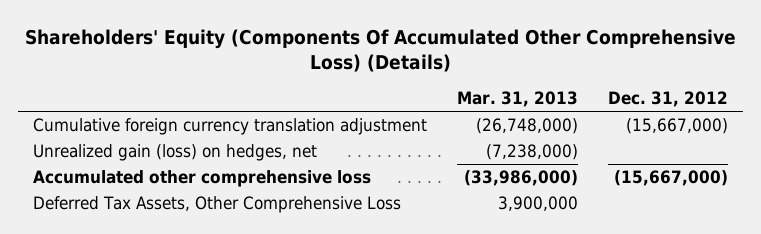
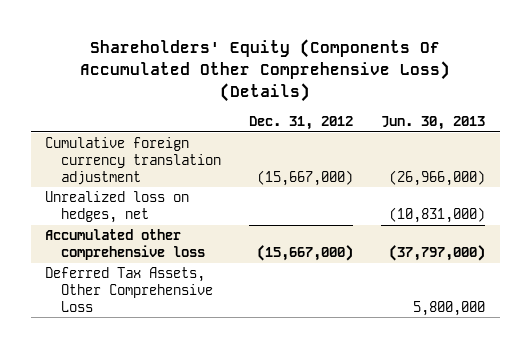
[457,91,579,108] Mar. 31, 2013 -> none
none -> [381,116,486,131] Jun. 30, 2013
[33,143,318,161] Unrealized gain (loss) on hedges, net -> [44,191,189,224] Unrealized loss on hedges, net

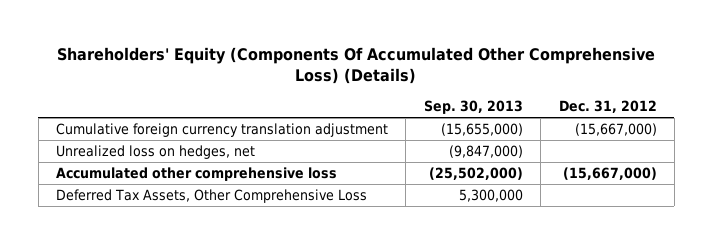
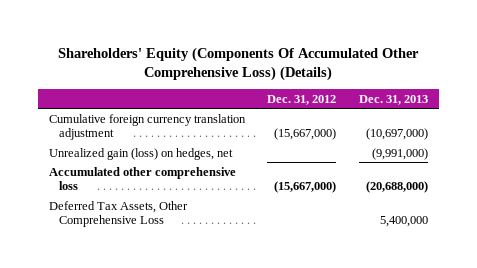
[423,100,523,115] Sep. 30, 2013 -> none
none -> [358,94,428,105] Dec. 31, 2013
[55,145,255,160] Unrealized loss on hedges, net -> [49,147,234,160] Unrealized gain (loss) on hedges, net

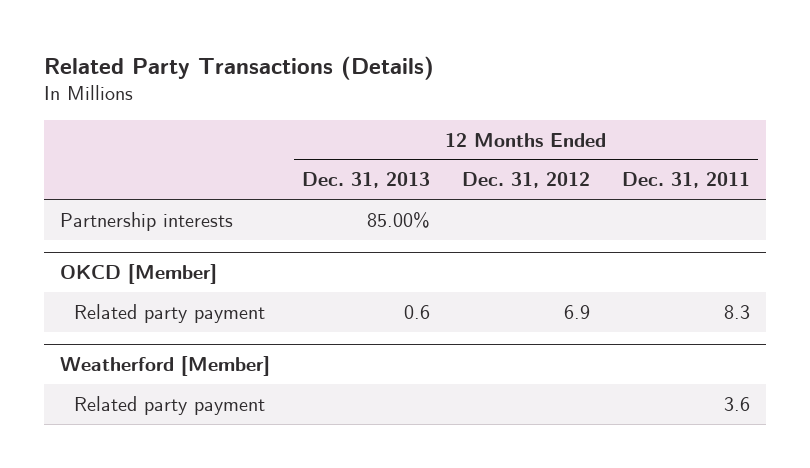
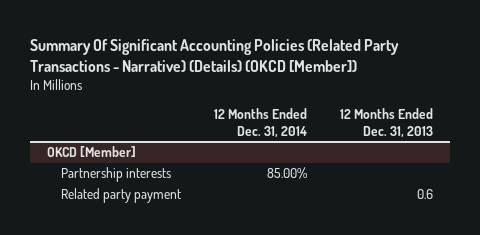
[43,56,434,81] Related Party Transactions (Details) -> [30,39,400,73] Summary Of Significant Accounting Policies (Related Party Transactions - Narrative) (Details) (OKCD [Member])
[461,172,590,189] Dec. 31, 2012 -> none
[622,172,751,189] Dec. 31, 2011 -> none
none -> [214,108,308,138] 12 Months Ended Dec. 31, 2014
[59,211,233,231] Partnership interests -> none
none -> [61,167,172,183] Partnership interests
[59,356,270,377] Weatherford [Member] -> none
[74,395,266,415] Related party payment -> none

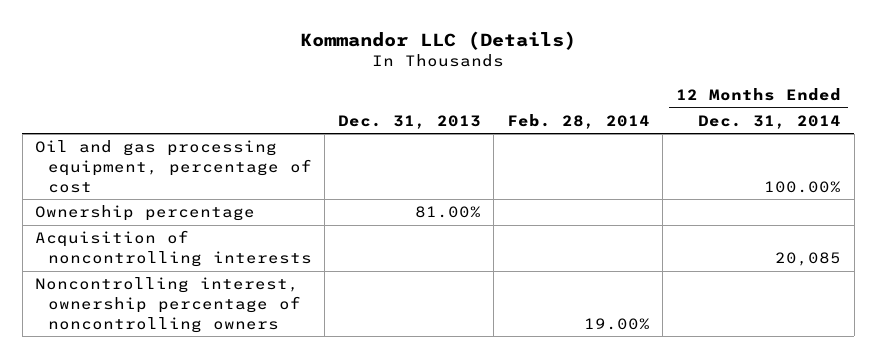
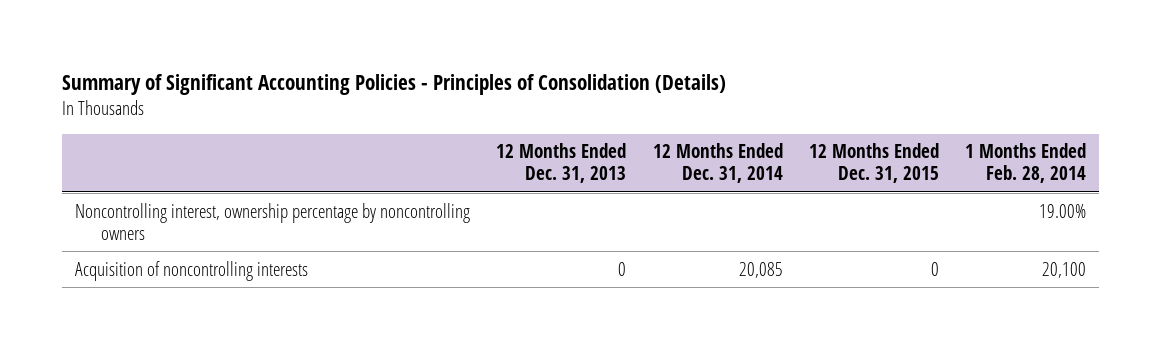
[300,30,577,50] Kommandor LLC (Details) -> [61,74,726,96] Summary of Significant Accounting Policies - Principles of Consolidation (Details)
[337,114,481,129] Dec. 31, 2013 -> none
[506,113,650,129] Feb. 28, 2014 -> none
none -> [496,143,627,184] 12 Months Ended Dec. 31, 2013
none -> [808,143,939,184] 12 Months Ended Dec. 31, 2015
none -> [965,143,1087,184] 1 Months Ended Feb. 28, 2014
[35,140,312,193] Oil and gas processing equipment, percentage of cost -> none
[35,205,256,222] Ownership percentage -> none
none -> [75,202,471,240] Noncontrolling interest, ownership percentage by noncontrolling owners
[35,277,301,333] Noncontrolling interest, ownership percentage of noncontrolling owners -> none

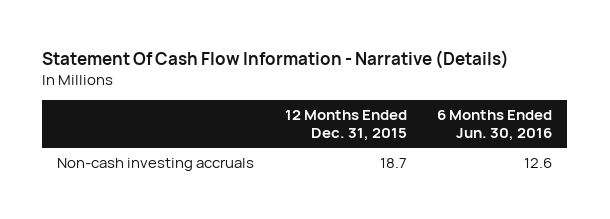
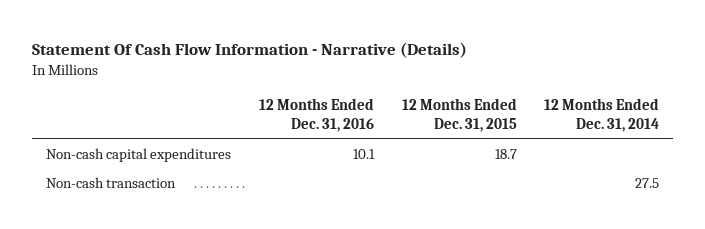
[437,110,553,141] 6 Months Ended Jun. 30, 2016 -> none
none -> [258,97,374,132] 12 Months Ended Dec. 31, 2016
none -> [544,97,660,132] 12 Months Ended Dec. 31, 2014
[57,158,255,172] Non-cash investing accruals -> [45,147,231,162] Non-cash capital expenditures
none -> [45,176,176,188] Non-cash transaction

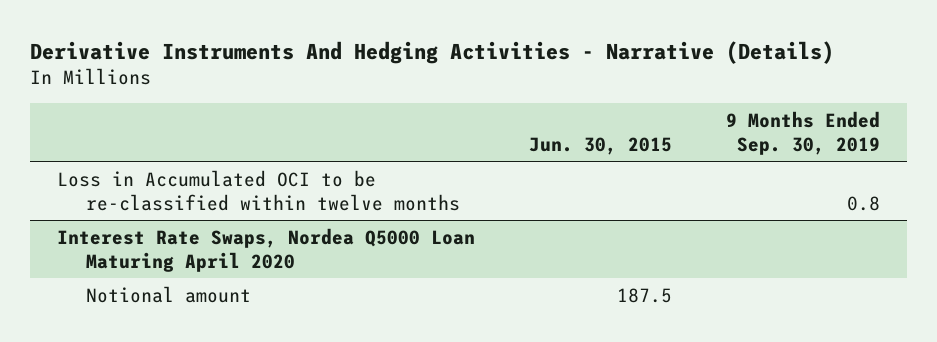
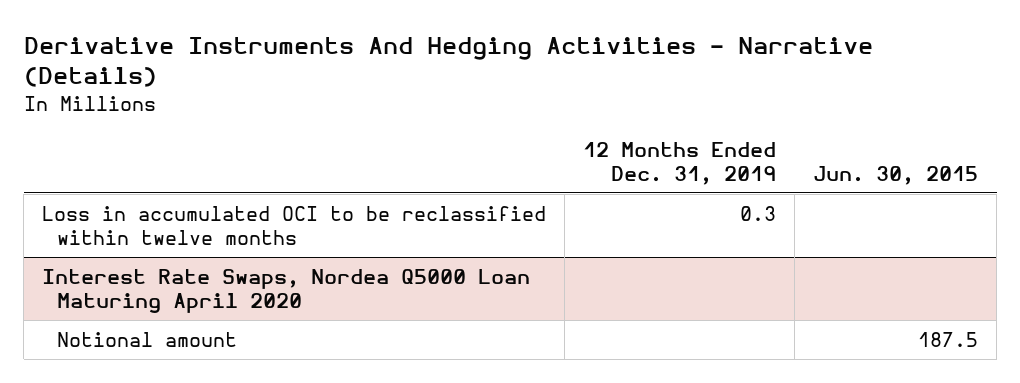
[726,110,881,155] 9 Months Ended Sep. 30, 2019 -> none
none -> [583,141,777,185] 12 Months Ended Dec. 31, 2019
[56,169,461,211] Loss in Accumulated OCI to be re-classified within twelve months -> [42,205,547,245] Loss in accumulated OCI to be reclassified within twelve months

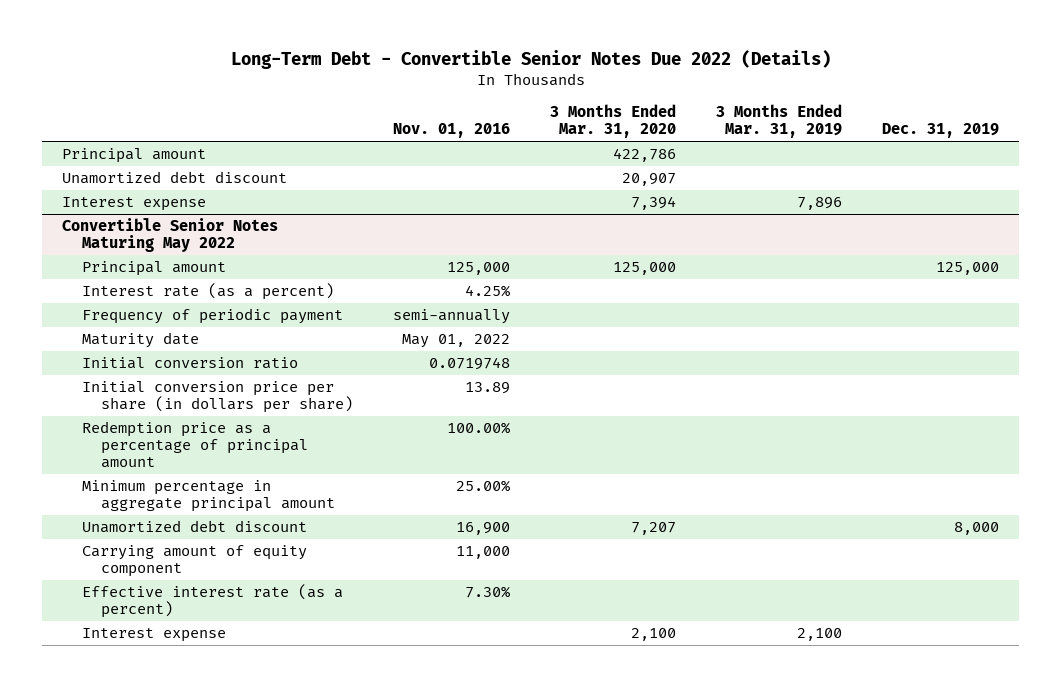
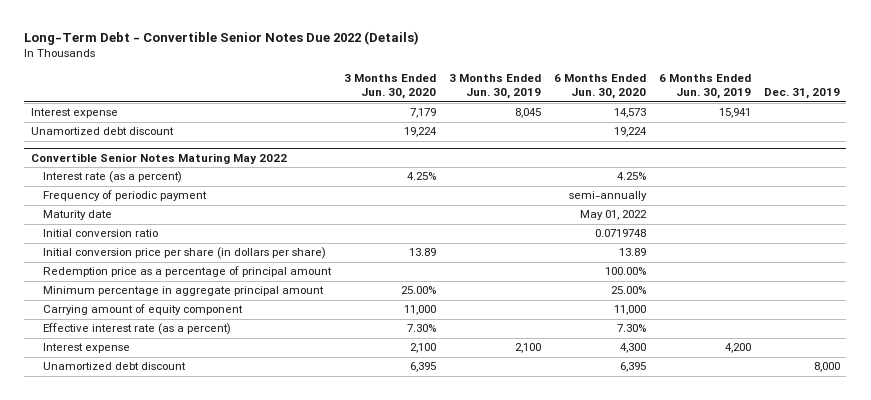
[392,123,510,139] Nov. 01, 2016 -> none
[550,104,677,139] 3 Months Ended Mar. 31, 2020 -> none
[716,104,843,139] 3 Months Ended Mar. 31, 2019 -> none
none -> [343,74,436,100] 3 Months Ended Jun. 30, 2020
none -> [448,74,541,100] 3 Months Ended Jun. 30, 2019
none -> [553,74,646,100] 6 Months Ended Jun. 30, 2020
none -> [658,74,751,100] 6 Months Ended Jun. 30, 2019
[62,147,207,163] Principal amount -> none
[62,170,288,184] Unamortized debt discount -> [30,127,174,136] Unamortized debt discount
[81,260,226,276] Principal amount -> none
[81,519,307,533] Unamortized debt discount -> [42,362,186,371] Unamortized debt discount

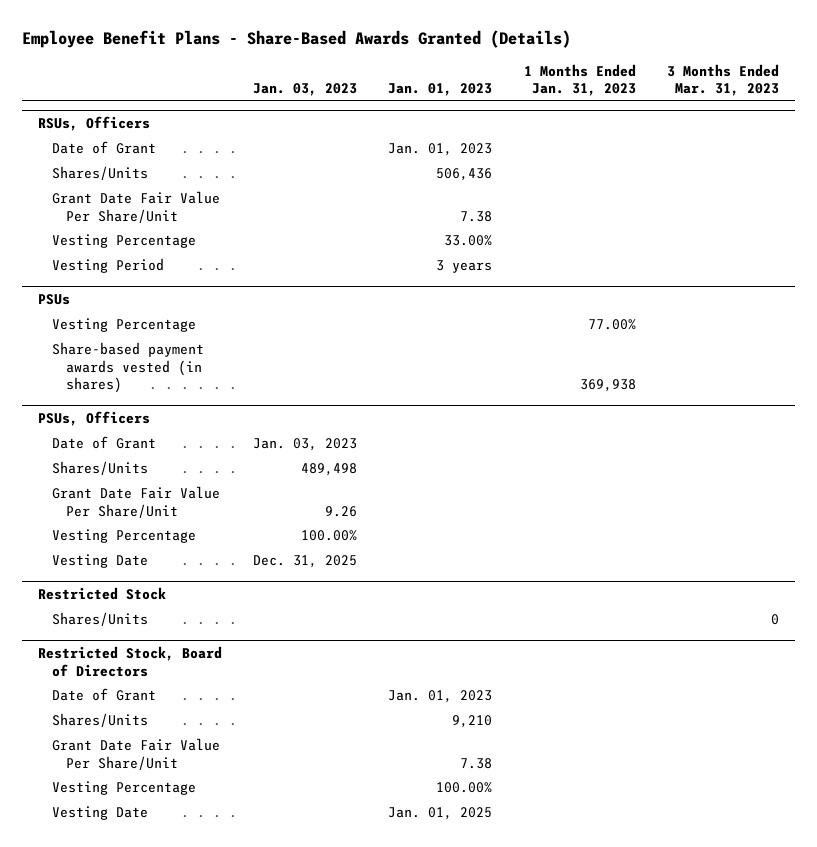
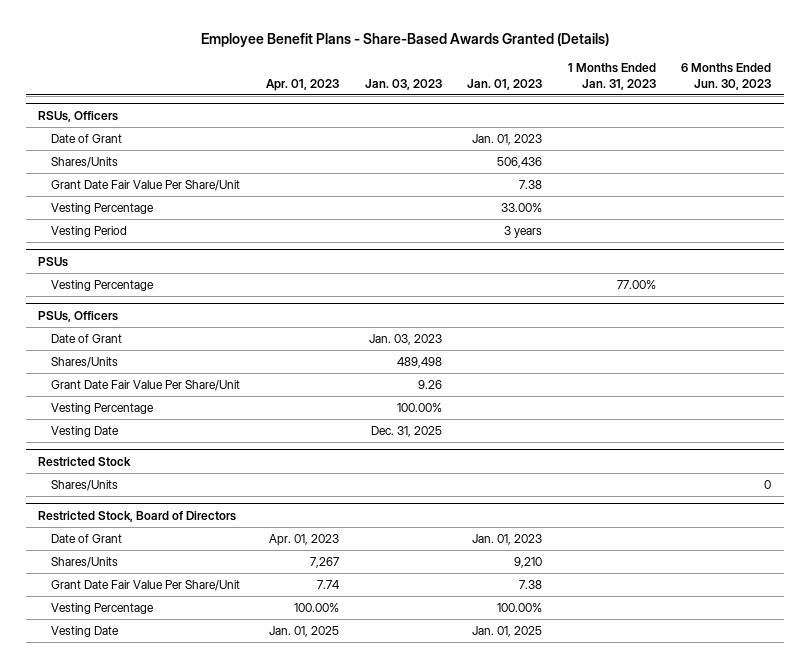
[667,63,780,97] 3 Months Ended Mar. 31, 2023 -> none
none -> [266,78,340,91] Apr. 01, 2023
none -> [681,63,772,90] 6 Months Ended Jun. 30, 2023
[51,342,204,394] Share-based payment awards vested (in shares) -> none

